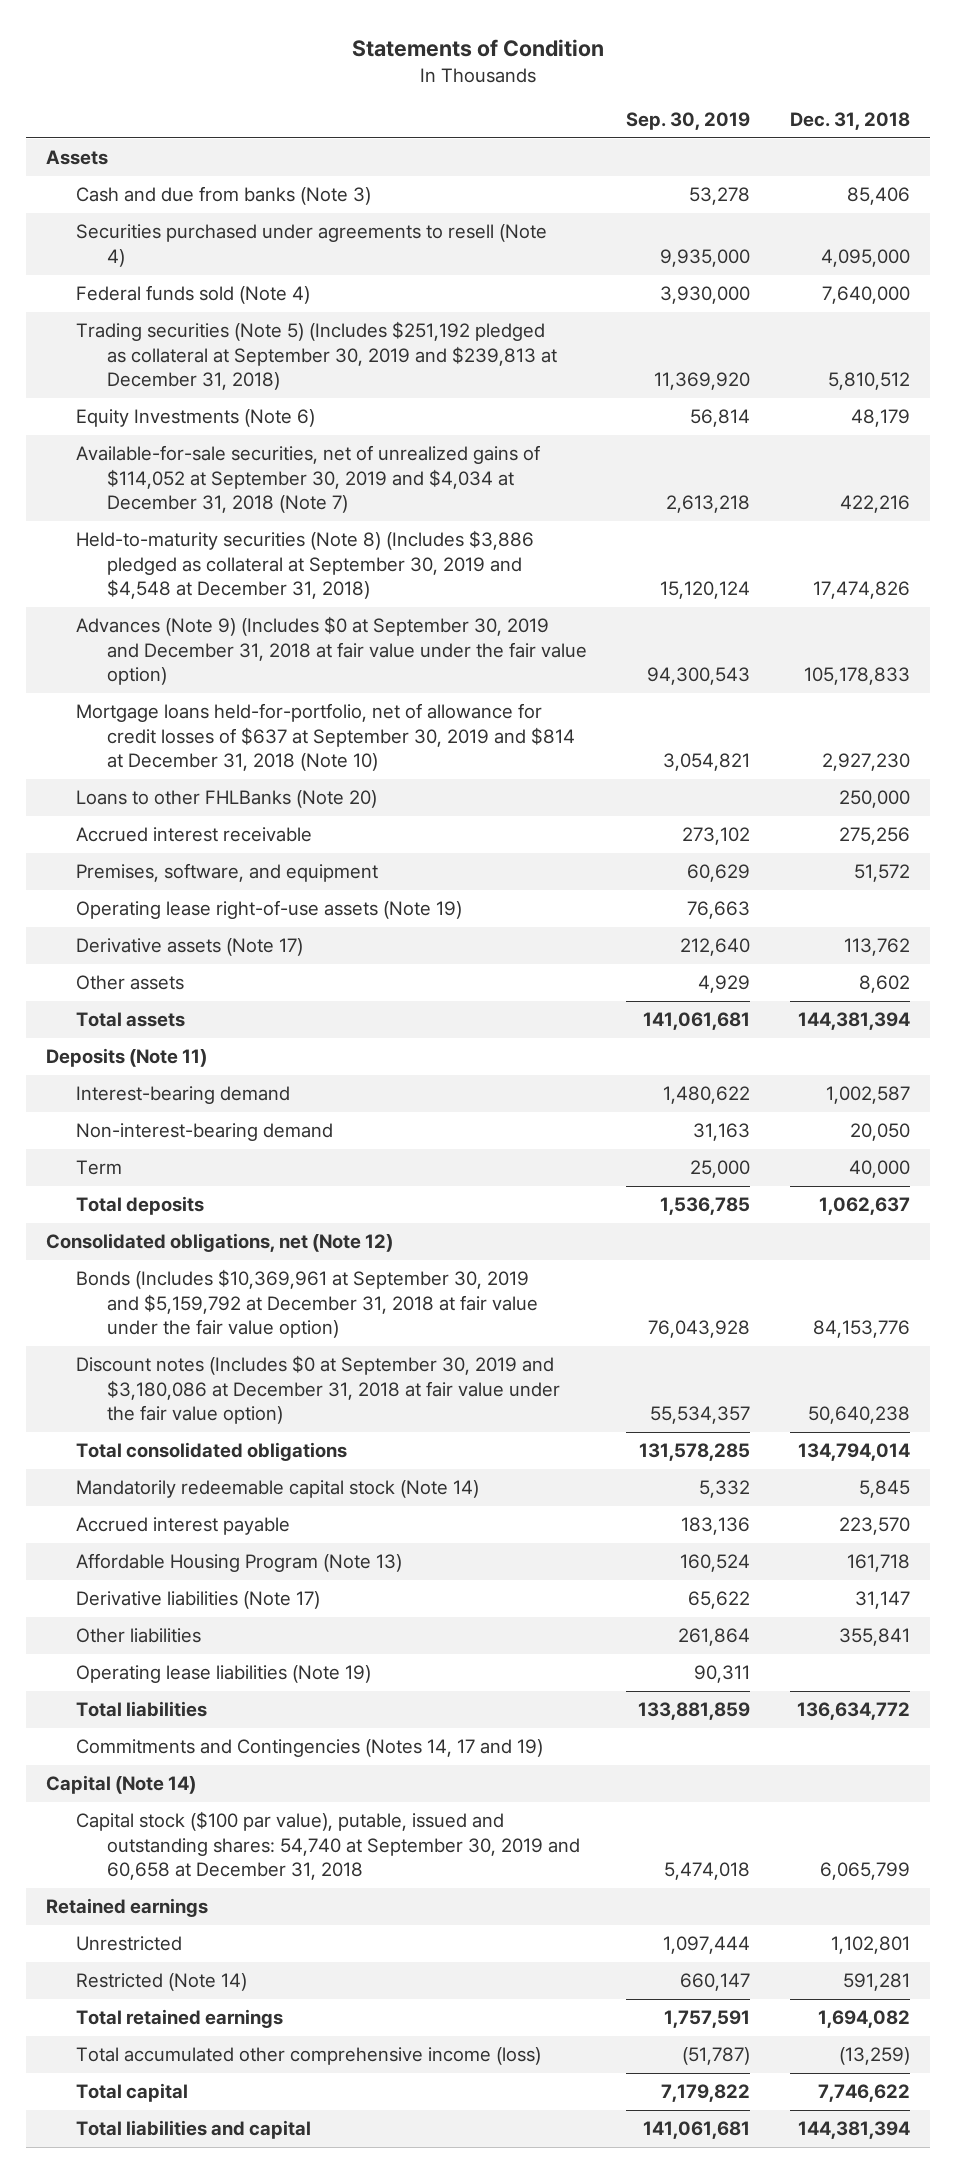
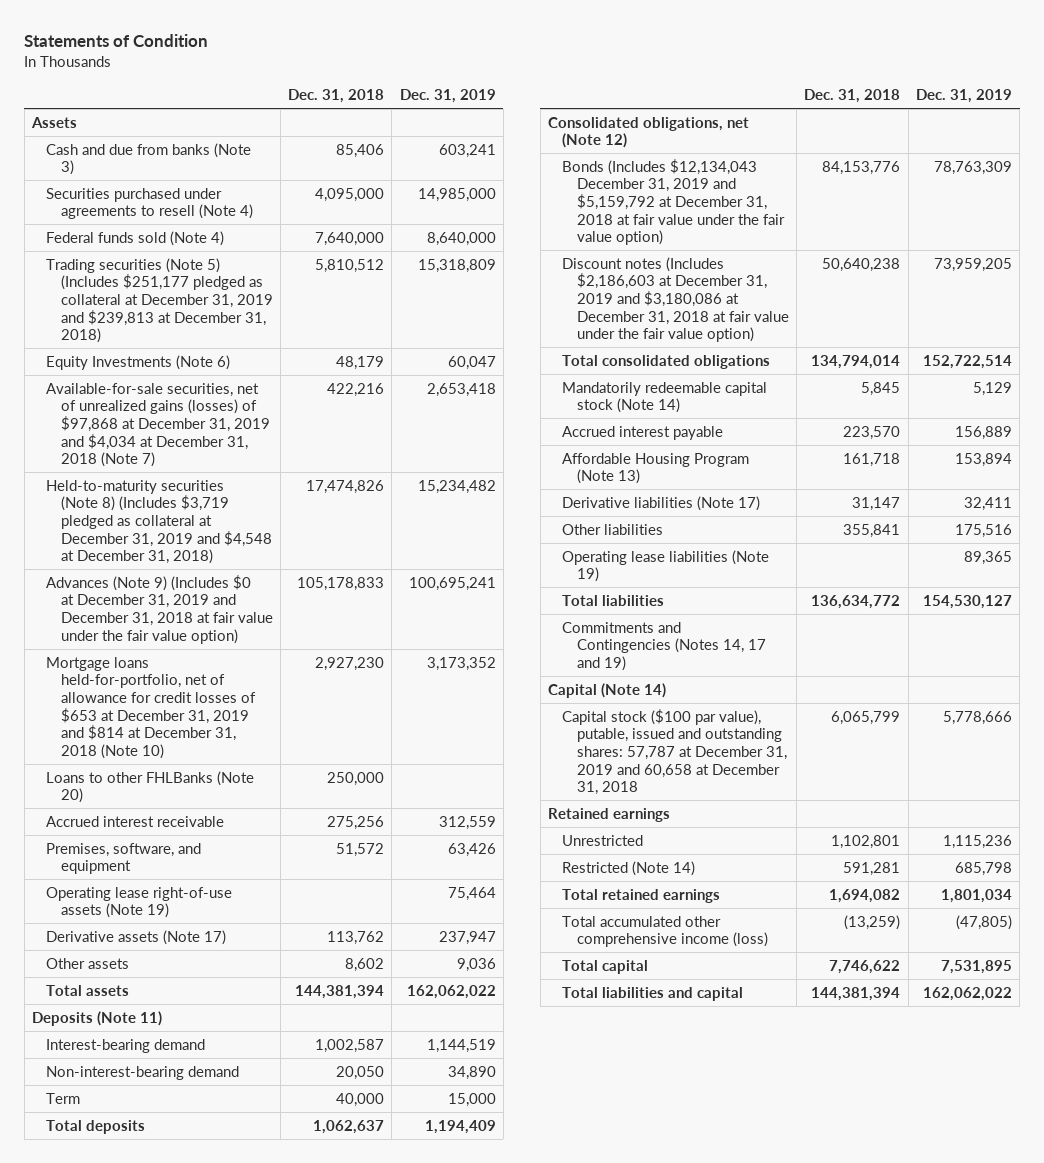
[626,111,751,130] Sep. 30, 2019 -> none
none -> [399,89,496,104] Dec. 31, 2019
[76,321,557,391] Trading securities (Note 5) (Includes $251,192 pledged as collateral at September 30, 2019 and $239,813 at December 31, 2018) -> [46,257,273,344] Trading securities (Note 5) (Includes $251,177 pledged as collateral at December 31, 2019 and $239,813 at December 31, 2018)
[76,445,541,514] Available-for-sale securities, net of unrealized gains of $114,052 at September 30, 2019 and $4,034 at December 31, 2018 (Note 7) -> [46,382,270,468] Available-for-sale securities, net of unrealized gains (losses) of $97,868 at December 31, 2019 and $4,034 at December 31, 2018 (Note 7)
[76,530,535,600] Held-to-maturity securities (Note 8) (Includes $3,886 pledged as collateral at September 30, 2019 and $4,548 at December 31, 2018) -> [46,479,272,565] Held-to-maturity securities (Note 8) (Includes $3,719 pledged as collateral at December 31, 2019 and $4,548 at December 31, 2018)
[76,616,587,686] Advances (Note 9) (Includes $0 at September 30, 2019 and December 31, 2018 at fair value under the fair value option) -> [46,574,273,644] Advances (Note 9) (Includes $0 at December 31, 2019 and December 31, 2018 at fair value under the fair value option)
[76,703,575,772] Mortgage loans held-for-portfolio, net of allowance for credit losses of $637 at September 30, 2019 and $814 at December 31, 2018 (Note 10) -> [46,656,256,759] Mortgage loans held-for-portfolio, net of allowance for credit losses of $653 at December 31, 2019 and $814 at December 31, 2018 (Note 10)
[76,1269,538,1339] Bonds (Includes $10,369,961 at September 30, 2019 and $5,159,792 at December 31, 2018 at fair value under the fair value option) -> [562,158,785,246] Bonds (Includes $12,134,043 December 31, 2019 and $5,159,792 at December 31, 2018 at fair value under the fair value option)
[76,1355,560,1425] Discount notes (Includes $0 at September 30, 2019 and $3,180,086 at December 31, 2018 at fair value under the fair value option) -> [562,256,789,343] Discount notes (Includes $2,186,603 at December 31, 2019 and $3,180,086 at December 31, 2018 at fair value under the fair value option)
[76,1811,580,1881] Capital stock ($100 par value), putable, issued and outstanding shares: 54,740 at September 30, 2019 and 60,658 at December 31, 2018 -> [562,708,787,796] Capital stock ($100 par value), putable, issued and outstanding shares: 57,787 at December 31, 2019 and 60,658 at December 31, 2018

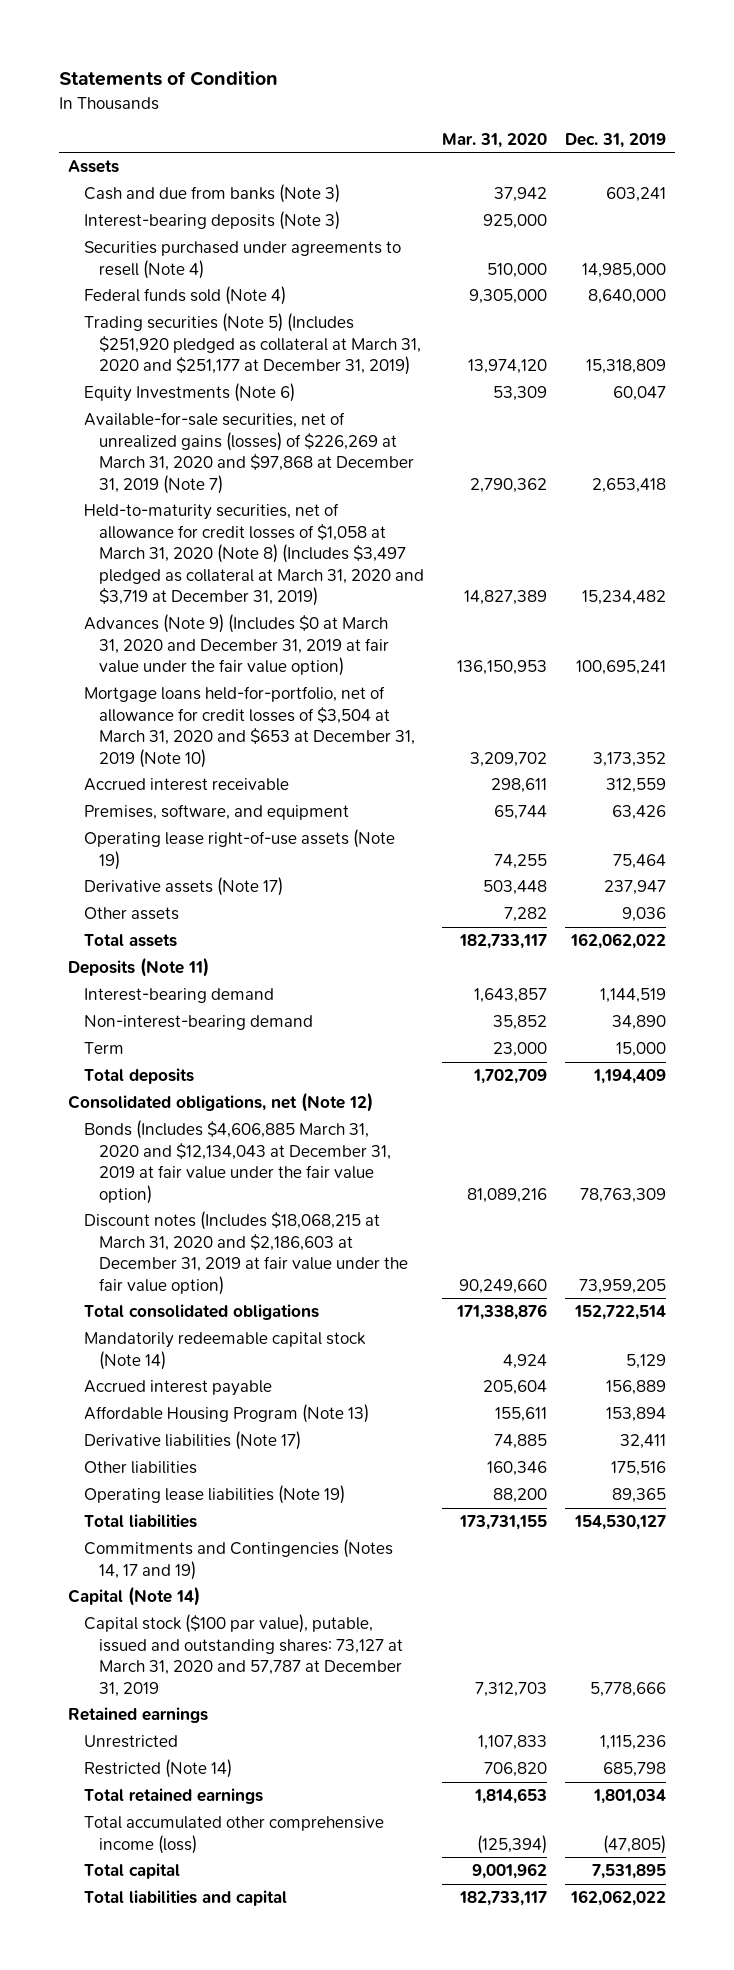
[288,89,385,104] Dec. 31, 2018 -> none
none -> [442,132,548,148] Mar. 31, 2020
none -> [83,211,340,231] Interest-bearing deposits (Note 3)
[46,257,273,344] Trading securities (Note 5) (Includes $251,177 pledged as collateral at December 31, 2019 and $239,813 at December 31, 2018) -> [83,313,422,376] Trading securities (Note 5) (Includes $251,920 pledged as collateral at March 31, 2020 and $251,177 at December 31, 2019)
[46,770,255,804] Loans to other FHLBanks (Note 20) -> none
[46,382,270,468] Available-for-sale securities, net of unrealized gains (losses) of $97,868 at December 31, 2019 and $4,034 at December 31, 2018 (Note 7) -> [83,412,415,494] Available-for-sale securities, net of unrealized gains (losses) of $226,269 at March 31, 2020 and $97,868 at December 31, 2019 (Note 7)
[46,479,272,565] Held-to-maturity securities (Note 8) (Includes $3,719 pledged as collateral at December 31, 2019 and $4,548 at December 31, 2018) -> [83,503,425,607] Held-to-maturity securities, net of allowance for credit losses of $1,058 at March 31, 2020 (Note 8) (Includes $3,497 pledged as collateral at March 31, 2020 and $3,719 at December 31, 2019)
[46,574,273,644] Advances (Note 9) (Includes $0 at December 31, 2019 and December 31, 2018 at fair value under the fair value option) -> [83,614,390,677] Advances (Note 9) (Includes $0 at March 31, 2020 and December 31, 2019 at fair value under the fair value option)
[46,656,256,759] Mortgage loans held-for-portfolio, net of allowance for credit losses of $653 at December 31, 2019 and $814 at December 31, 2018 (Note 10) -> [83,686,416,768] Mortgage loans held-for-portfolio, net of allowance for credit losses of $3,504 at March 31, 2020 and $653 at December 31, 2019 (Note 10)
[562,158,785,246] Bonds (Includes $12,134,043 December 31, 2019 and $5,159,792 at December 31, 2018 at fair value under the fair value option) -> [83,1120,392,1204] Bonds (Includes $4,606,885 March 31, 2020 and $12,134,043 at December 31, 2019 at fair value under the fair value option)
[562,256,789,343] Discount notes (Includes $2,186,603 at December 31, 2019 and $3,180,086 at December 31, 2018 at fair value under the fair value option) -> [83,1211,409,1295] Discount notes (Includes $18,068,215 at March 31, 2020 and $2,186,603 at December 31, 2019 at fair value under the fair value option)
[562,708,787,796] Capital stock ($100 par value), putable, issued and outstanding shares: 57,787 at December 31, 2019 and 60,658 at December 31, 2018 -> [83,1614,404,1697] Capital stock ($100 par value), putable, issued and outstanding shares: 73,127 at March 31, 2020 and 57,787 at December 31, 2019

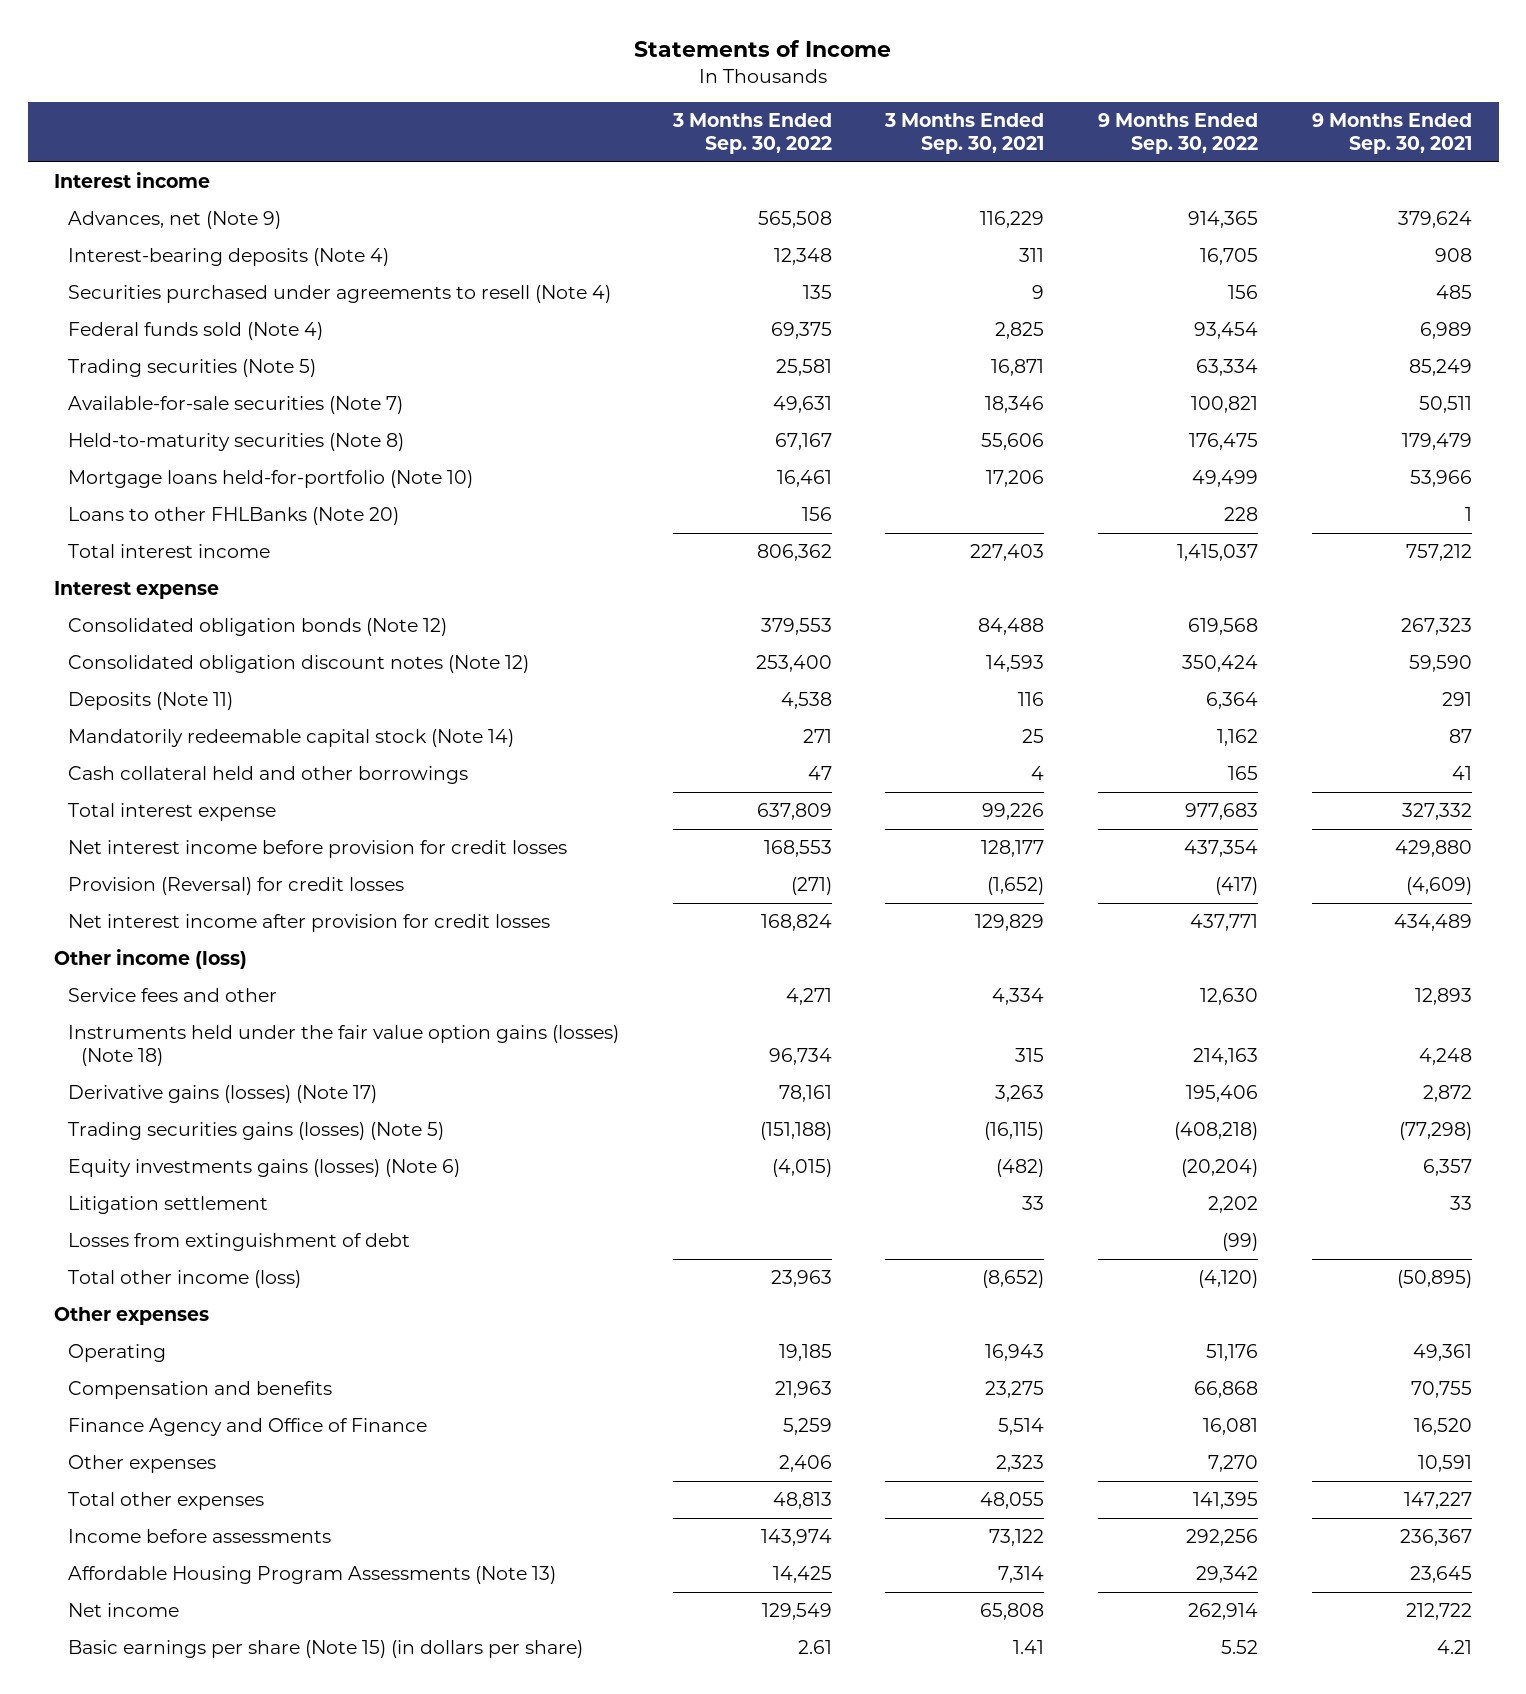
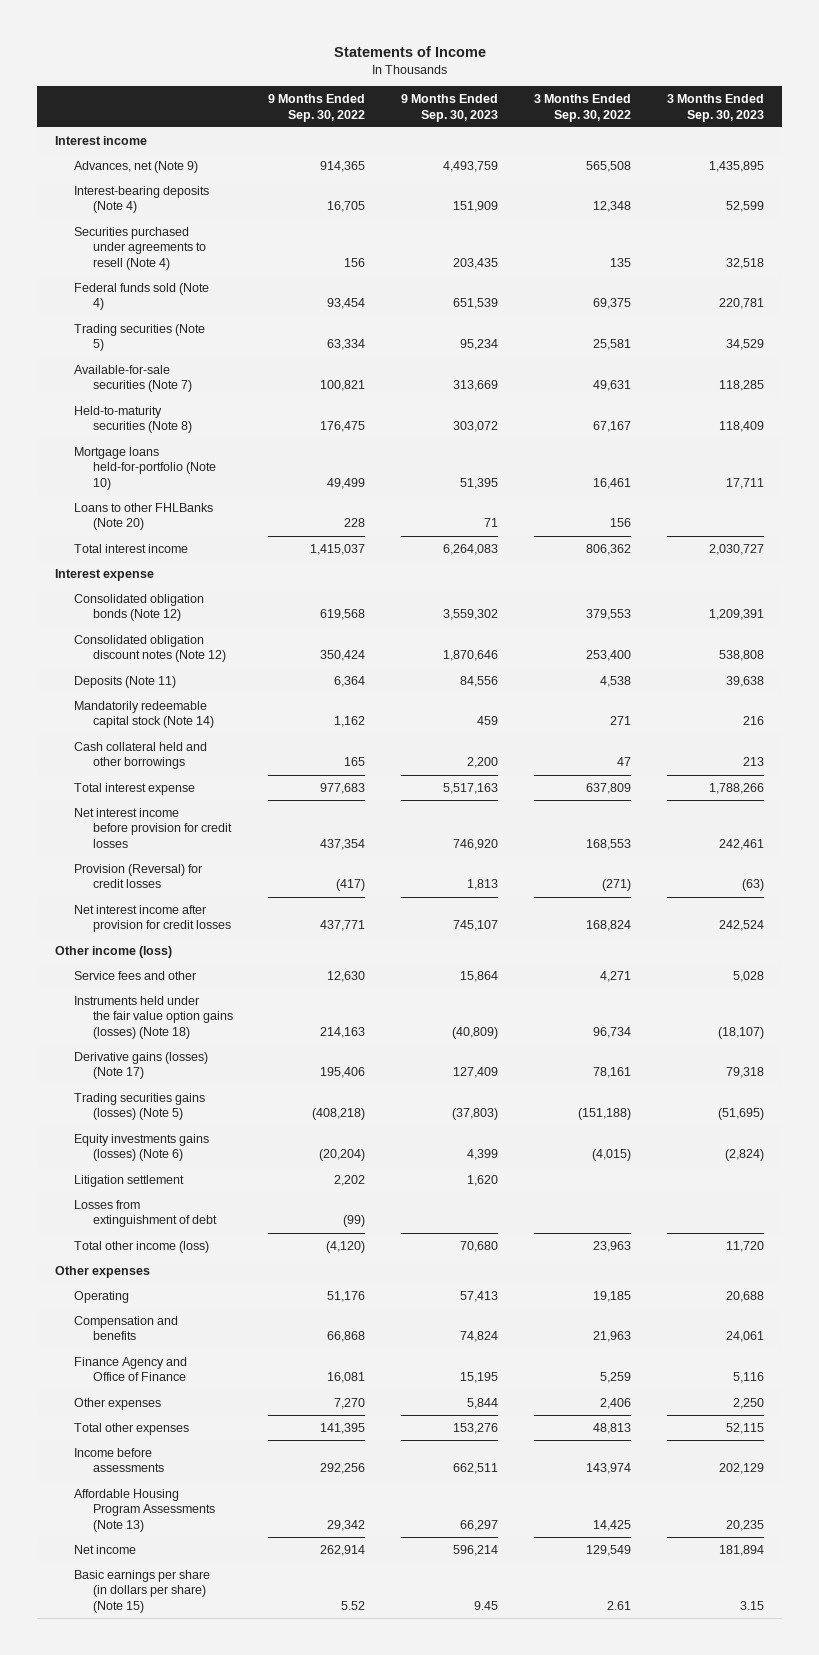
[884,112,1045,154] 3 Months Ended Sep. 30, 2021 -> none
[1311,112,1472,154] 9 Months Ended Sep. 30, 2021 -> none
none -> [401,94,499,122] 9 Months Ended Sep. 30, 2023
none -> [667,94,765,122] 3 Months Ended Sep. 30, 2023
[67,1639,583,1658] Basic earnings per share (Note 15) (in dollars per share) -> [73,1569,210,1613] Basic earnings per share (in dollars per share) (Note 15)

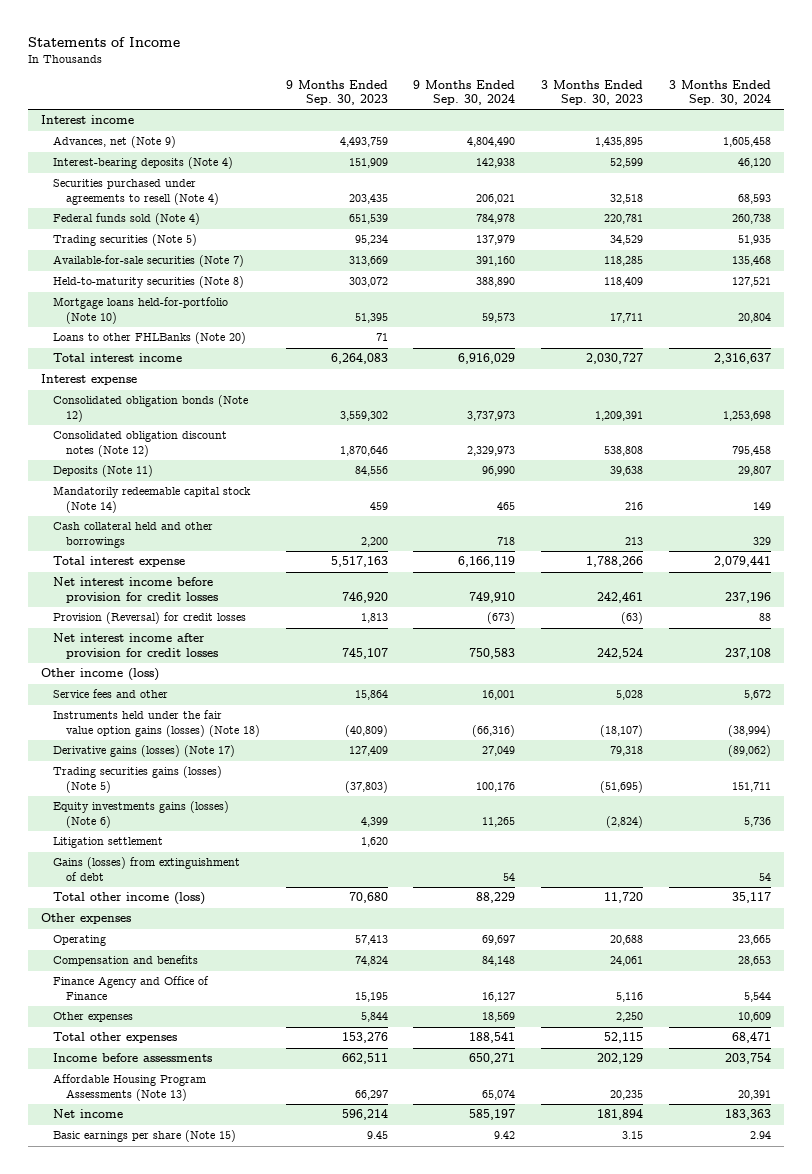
[268,94,366,122] 9 Months Ended Sep. 30, 2022 -> none
[534,94,632,122] 3 Months Ended Sep. 30, 2022 -> none
none -> [413,79,516,105] 9 Months Ended Sep. 30, 2024
none -> [668,79,771,105] 3 Months Ended Sep. 30, 2024
[73,1199,217,1228] Losses from extinguishment of debt -> [53,857,241,881] Gains (losses) from extinguishment of debt
[73,1569,210,1613] Basic earnings per share (in dollars per share) (Note 15) -> [53,1130,237,1143] Basic earnings per share (Note 15)

